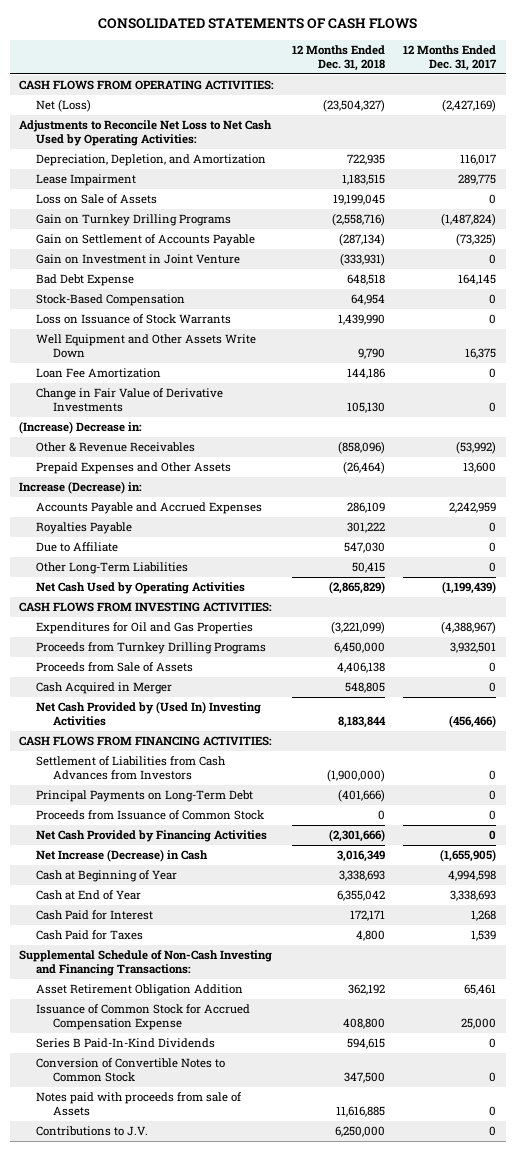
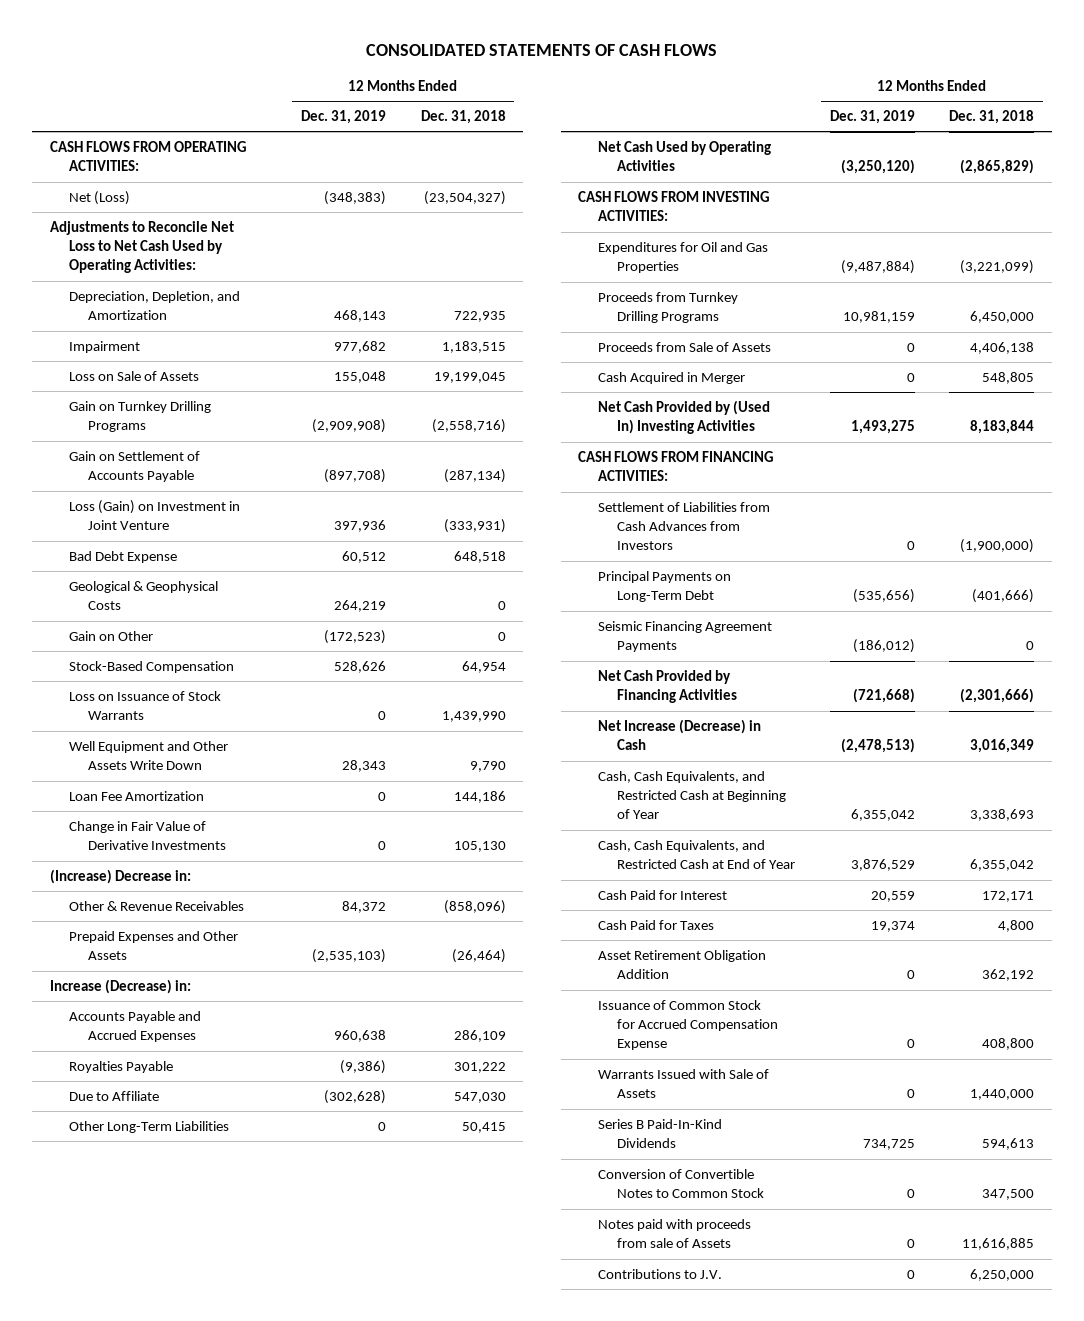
[403,45,498,71] 12 Months Ended Dec. 31, 2017 -> none
none -> [300,110,386,125] Dec. 31, 2019
[35,174,136,187] Lease Impairment -> [68,341,140,354] Impairment
[35,254,240,265] Gain on Investment in Joint Venture -> [68,500,240,531] Loss (Gain) on Investment in Joint Venture
none -> [68,581,218,611] Geological & Geophysical Costs
none -> [68,631,153,642] Gain on Other
[35,810,264,821] Proceeds from Issuance of Common Stock -> none
none -> [597,621,772,653] Seismic Financing Agreement Payments
[35,870,177,883] Cash at Beginning of Year -> [597,771,786,820] Cash, Cash Equivalents, and Restricted Cash at Beginning of Year
[35,890,141,901] Cash at End of Year -> [597,840,795,870] Cash, Cash Equivalents, and Restricted Cash at End of Year
[18,950,272,977] Supplemental Schedule of Non-Cash Investing and Financing Transactions: -> none
none -> [597,1069,769,1099] Warrants Issued with Sale of Assets
[347,1038,386,1050] 594,615 -> [982,1138,1035,1151] 594,613

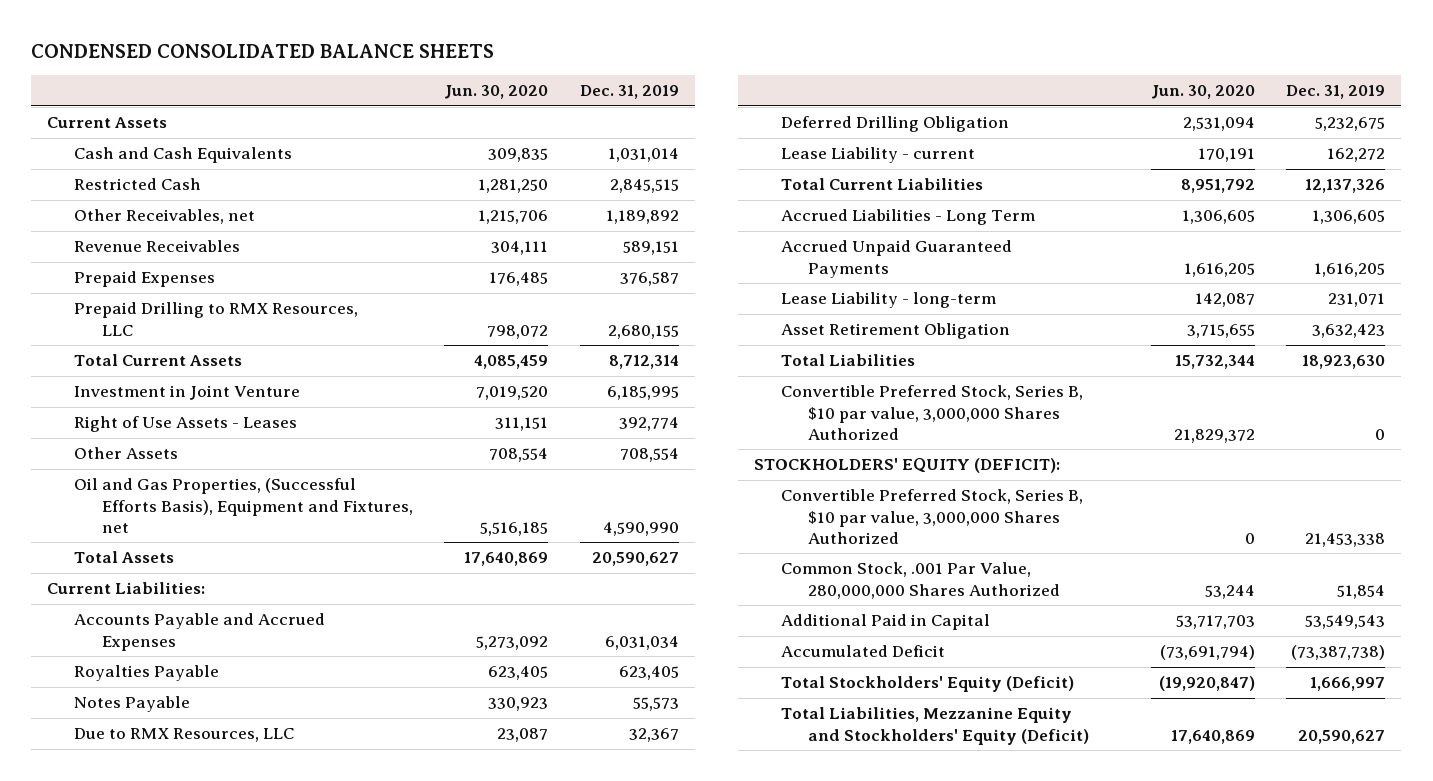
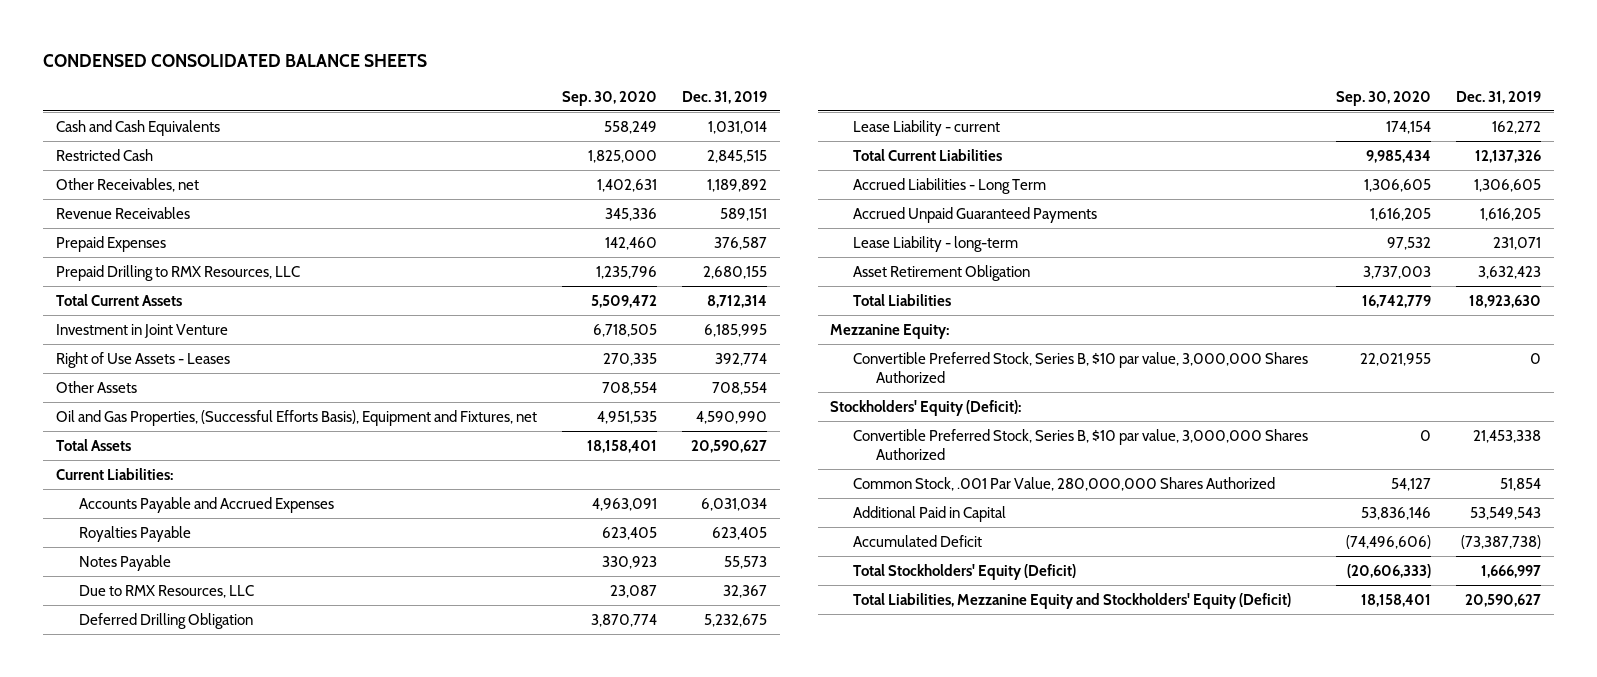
[444,85,549,100] Jun. 30, 2020 -> none
none -> [562,90,658,106] Sep. 30, 2020
[47,117,168,129] Current Assets -> none
none -> [830,323,950,339] Mezzanine Equity:
[753,458,1060,474] STOCKHOLDERS' EQUITY (DEFICIT): -> [830,399,1022,416] Stockholders' Equity (Deficit):

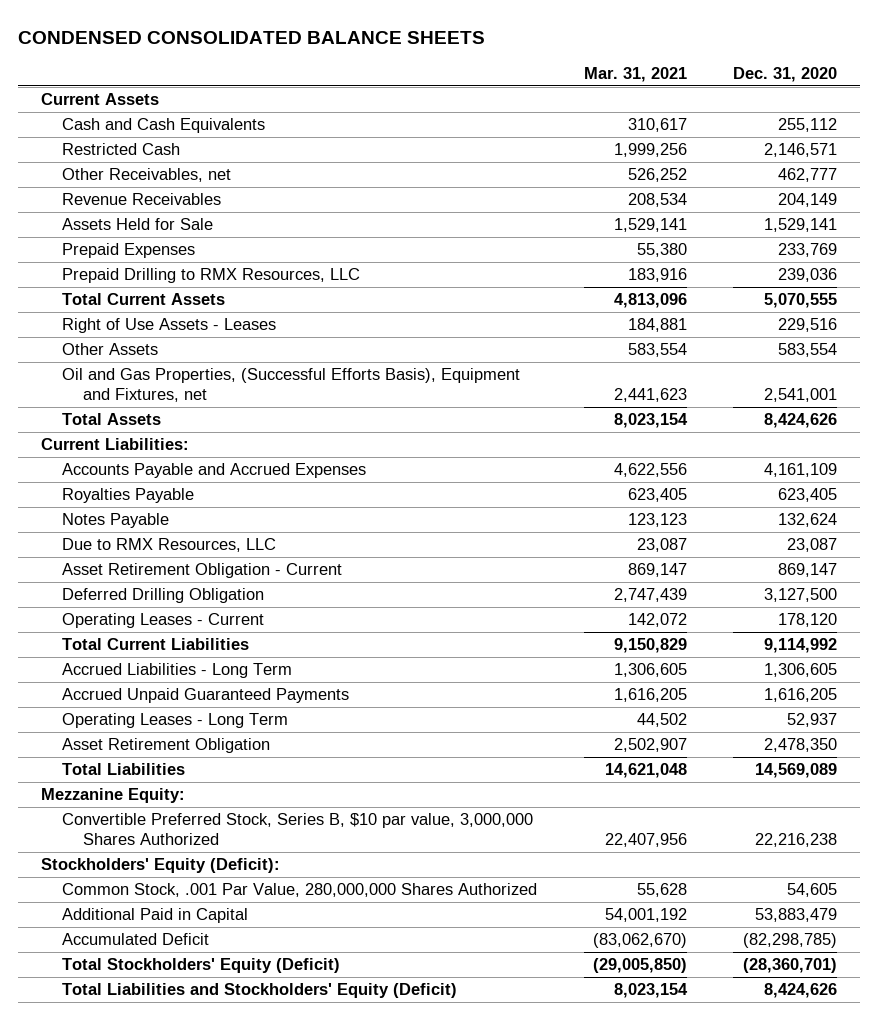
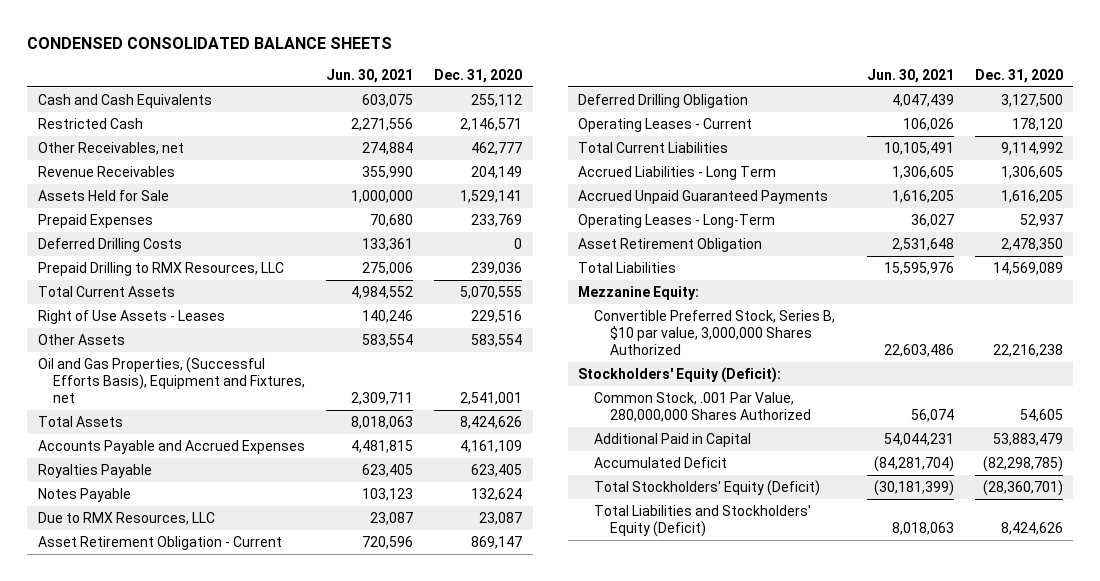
[583,66,687,82] Mar. 31, 2021 -> none
none -> [326,68,414,83] Jun. 30, 2021
[41,93,160,106] Current Assets -> none
none -> [37,237,182,252] Deferred Drilling Costs
[41,438,190,451] Current Liabilities: -> none
[61,713,288,729] Operating Leases - Long Term -> [578,213,776,228] Operating Leases - Long-Term

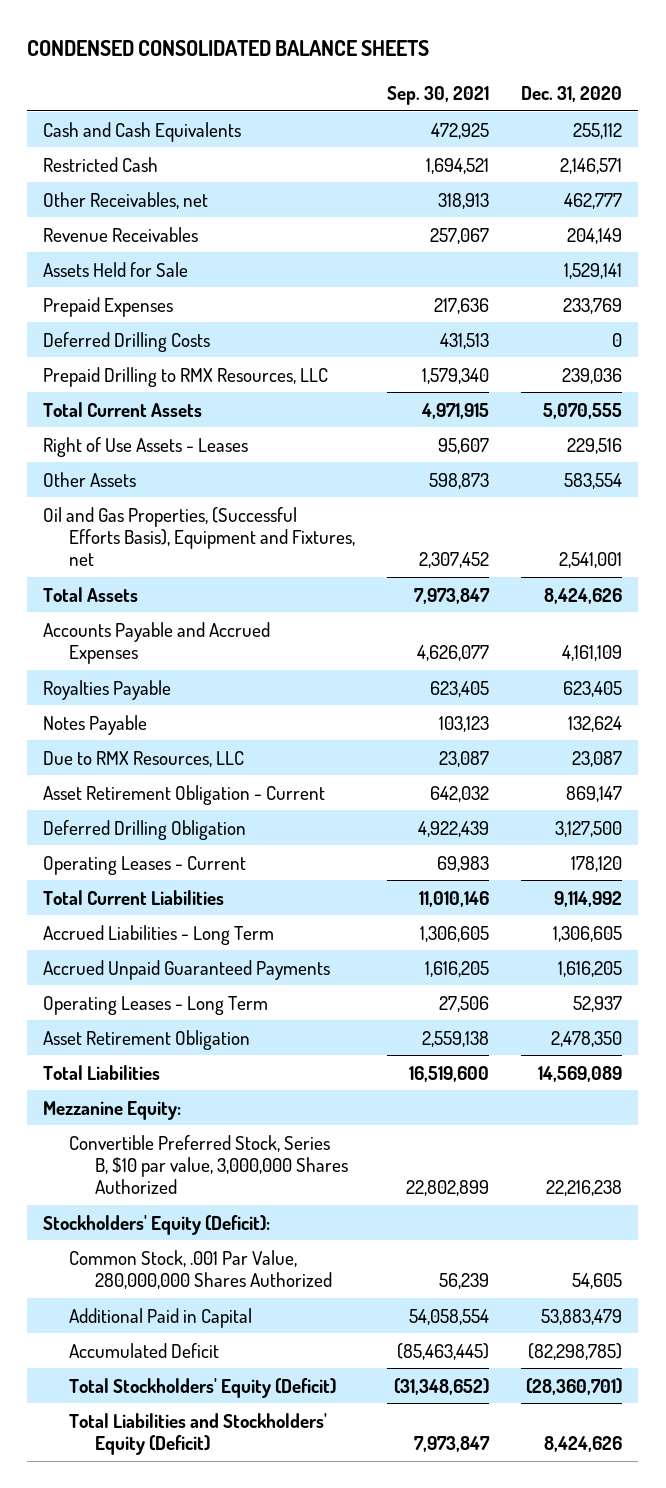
[326,68,414,83] Jun. 30, 2021 -> none
none -> [387,85,490,105] Sep. 30, 2021
[578,213,776,228] Operating Leases - Long-Term -> [43,995,269,1015] Operating Leases - Long Term

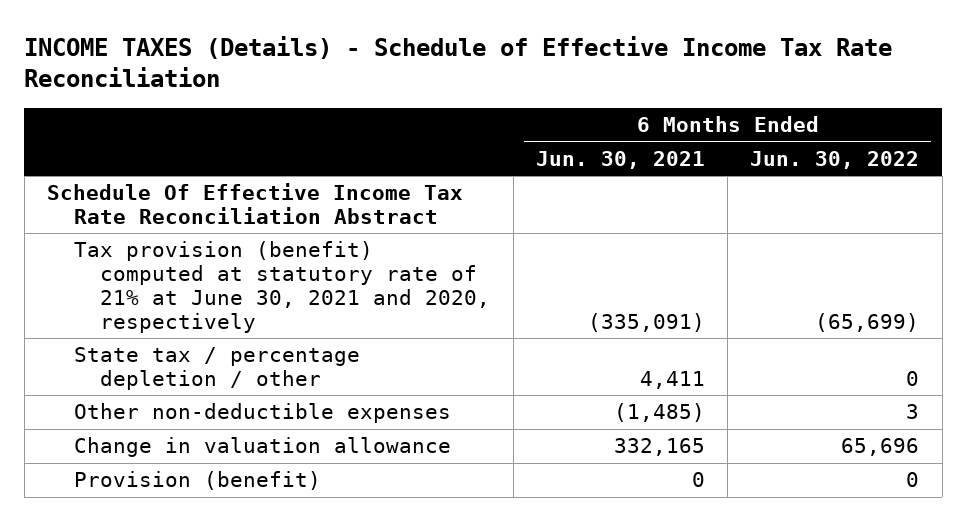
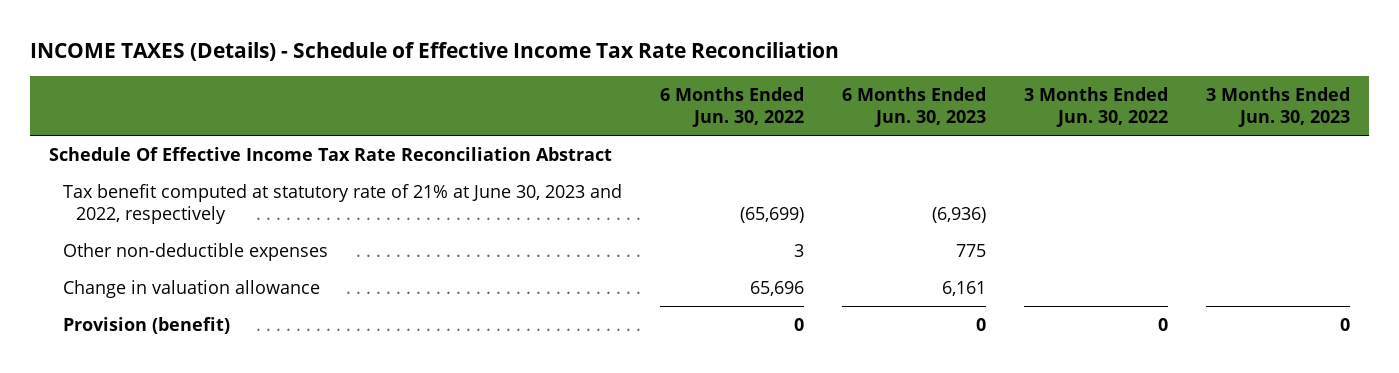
[535,150,705,169] Jun. 30, 2021 -> none
none -> [841,87,986,128] 6 Months Ended Jun. 30, 2023
none -> [1023,87,1168,128] 3 Months Ended Jun. 30, 2022
none -> [1205,87,1350,128] 3 Months Ended Jun. 30, 2023
[73,347,360,391] State tax / percentage depletion / other -> none
[73,241,491,333] Tax provision (benefit) computed at statutory rate of 21% at June 30, 2021 and 2020, respectively -> [62,183,622,225] Tax benefit computed at statutory rate of 21% at June 30, 2023 and 2022, respectively

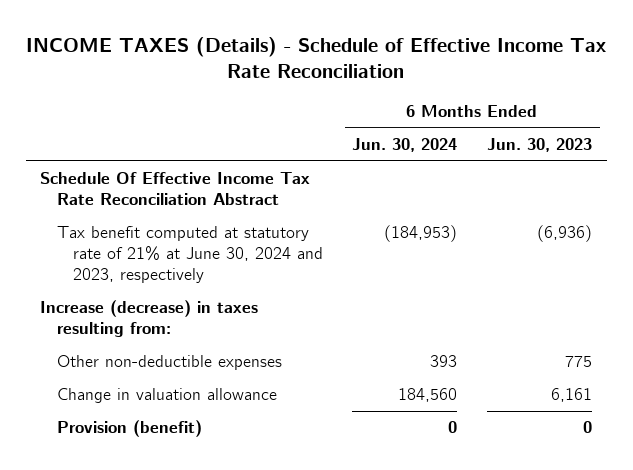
[659,87,804,128] 6 Months Ended Jun. 30, 2022 -> none
[1023,87,1168,128] 3 Months Ended Jun. 30, 2022 -> none
[1205,87,1350,128] 3 Months Ended Jun. 30, 2023 -> none
none -> [352,138,458,153] Jun. 30, 2024
[62,183,622,225] Tax benefit computed at statutory rate of 21% at June 30, 2023 and 2022, respectively -> [56,226,323,284] Tax benefit computed at statutory rate of 21% at June 30, 2024 and 2023, respectively
none -> [40,300,259,338] Increase (decrease) in taxes resulting from:

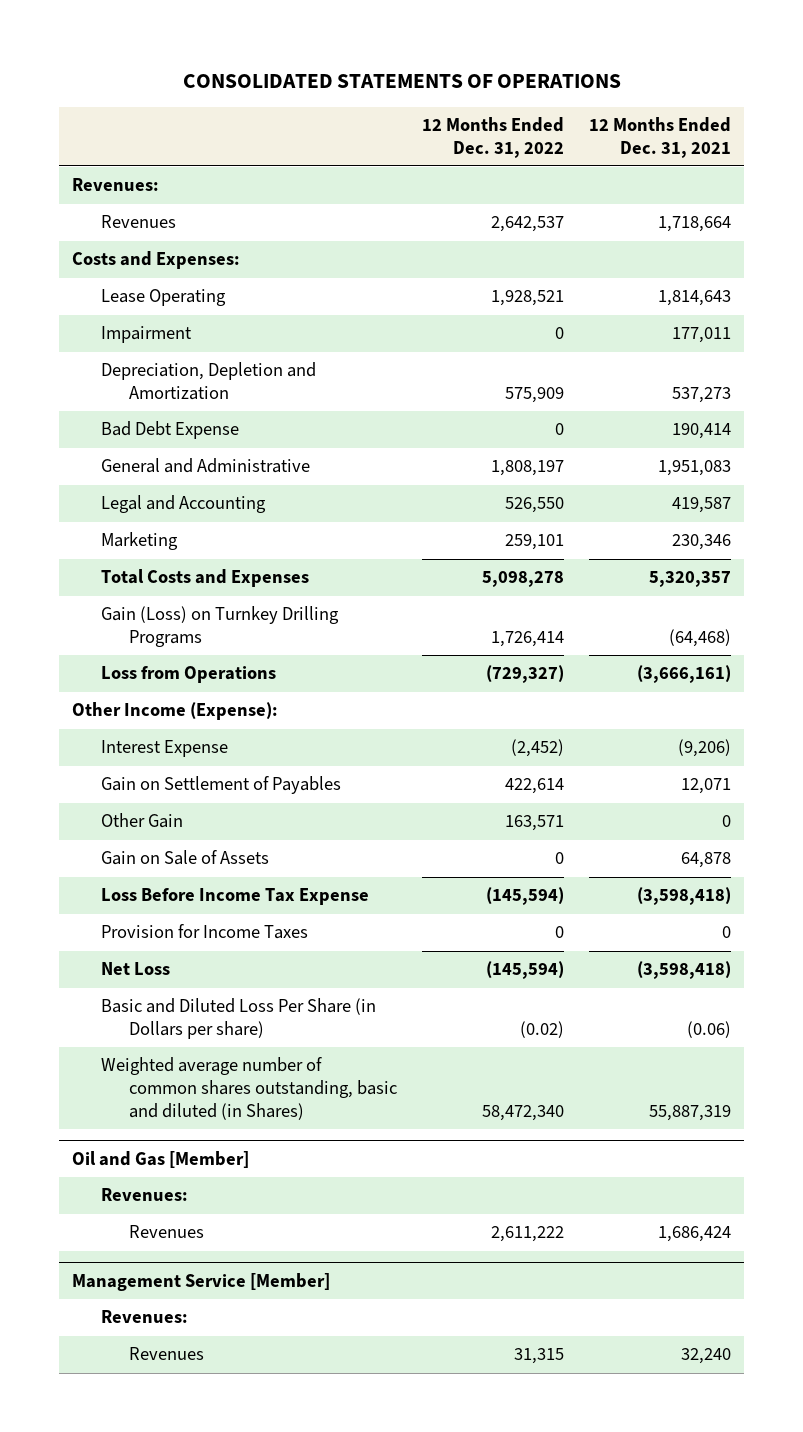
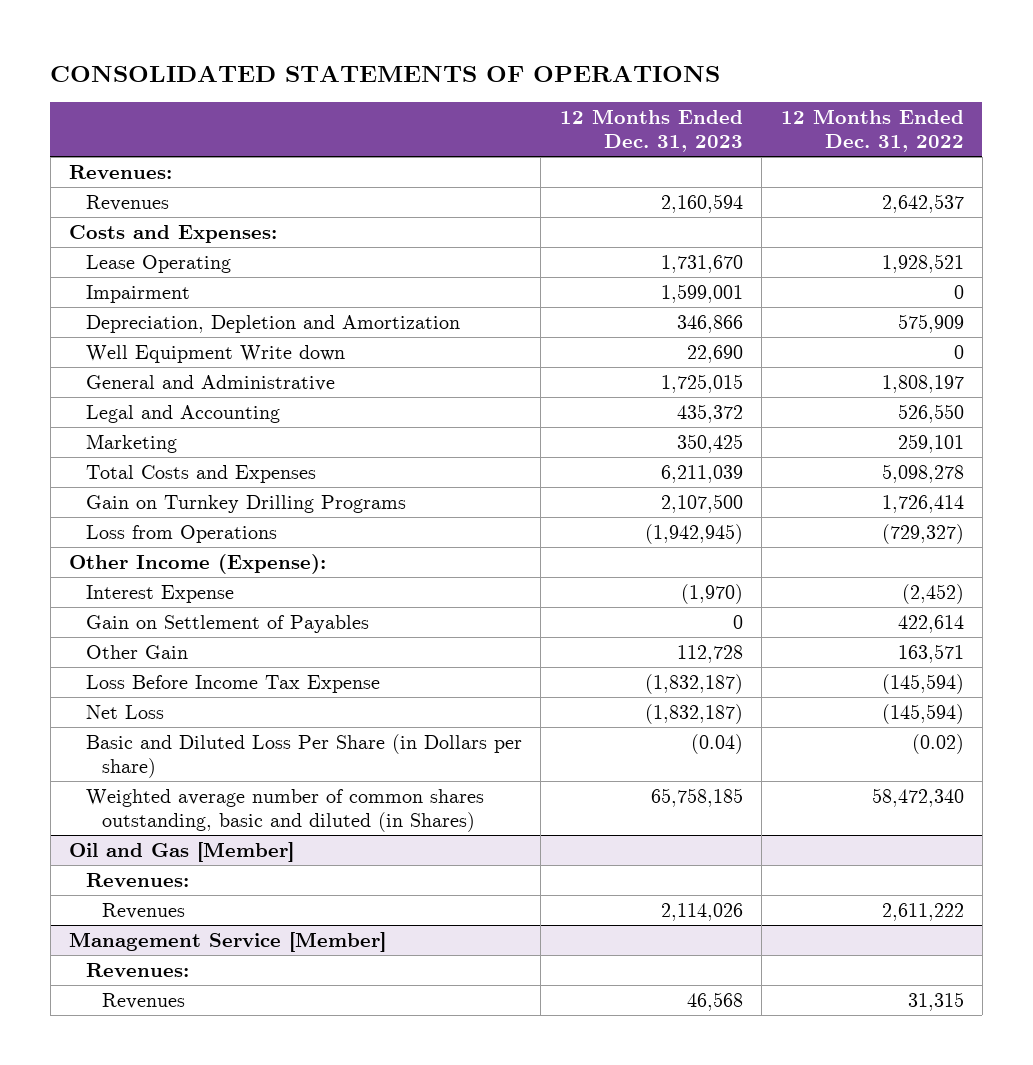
[589,117,732,158] 12 Months Ended Dec. 31, 2021 -> none
none -> [559,108,743,153] 12 Months Ended Dec. 31, 2023
[100,421,239,440] Bad Debt Expense -> none
none -> [85,344,345,363] Well Equipment Write down
[100,606,339,648] Gain (Loss) on Turnkey Drilling Programs -> [85,494,406,513] Gain on Turnkey Drilling Programs
[100,850,269,866] Gain on Sale of Assets -> none
[100,924,308,940] Provision for Income Taxes -> none

